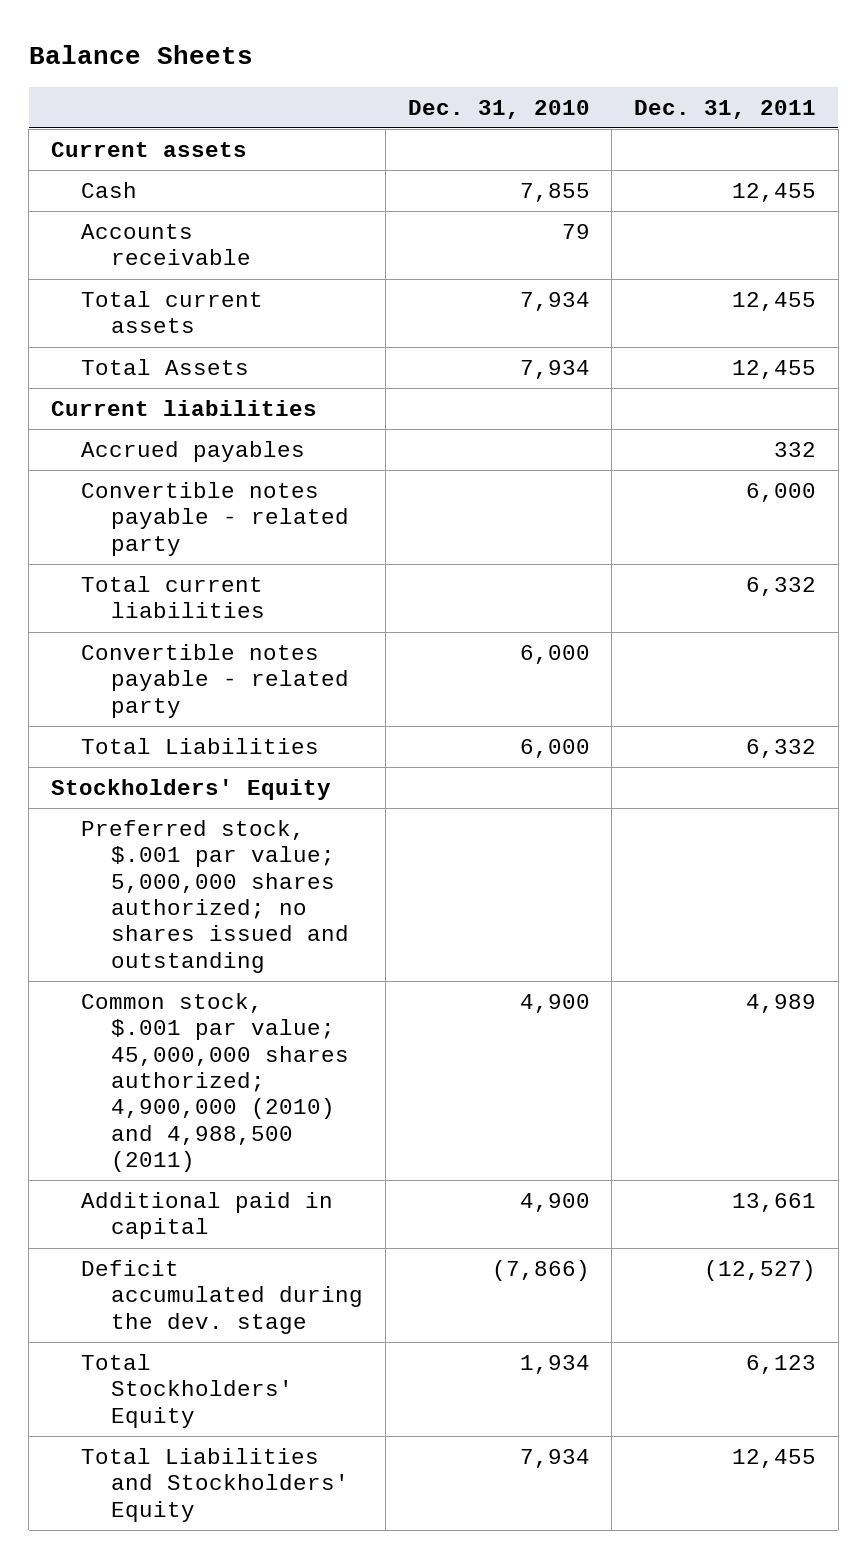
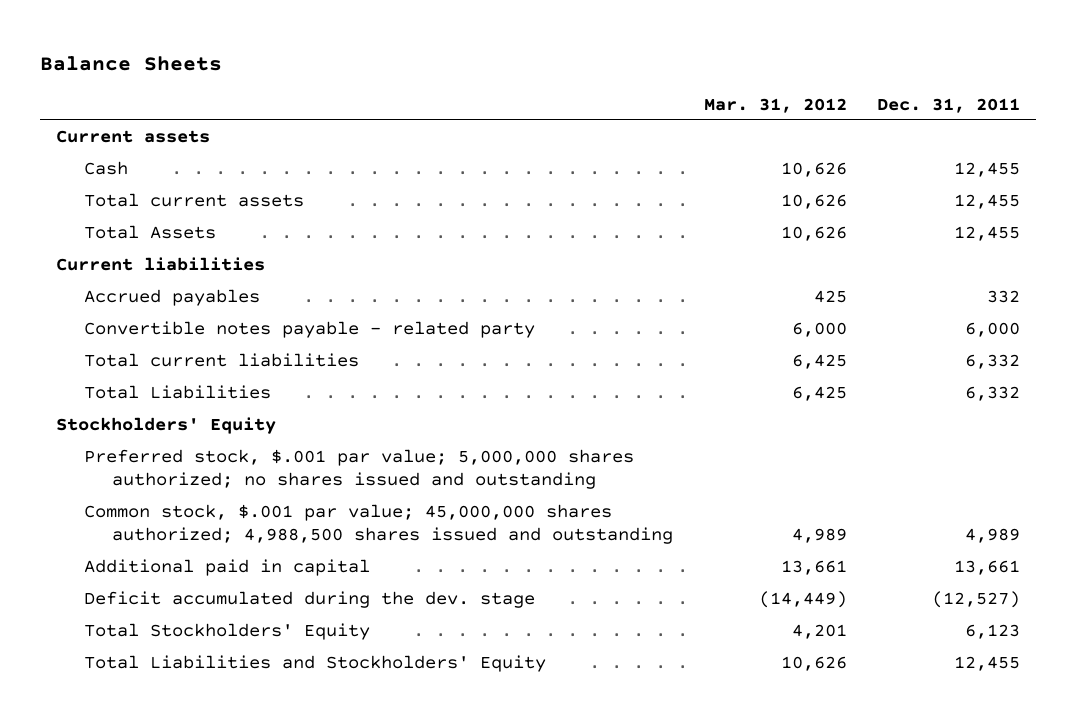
[407,99,590,119] Dec. 31, 2010 -> none
none -> [703,97,847,113] Mar. 31, 2012
[81,224,252,266] Accounts receivable -> none
[81,644,350,718] Convertible notes payable - related party -> none
[81,993,350,1173] Common stock, $.001 par value; 45,000,000 shares authorized; 4,900,000 (2010) and 4,988,500 (2011) -> [83,504,673,545] Common stock, $.001 par value; 45,000,000 shares authorized; 4,988,500 shares issued and outstanding

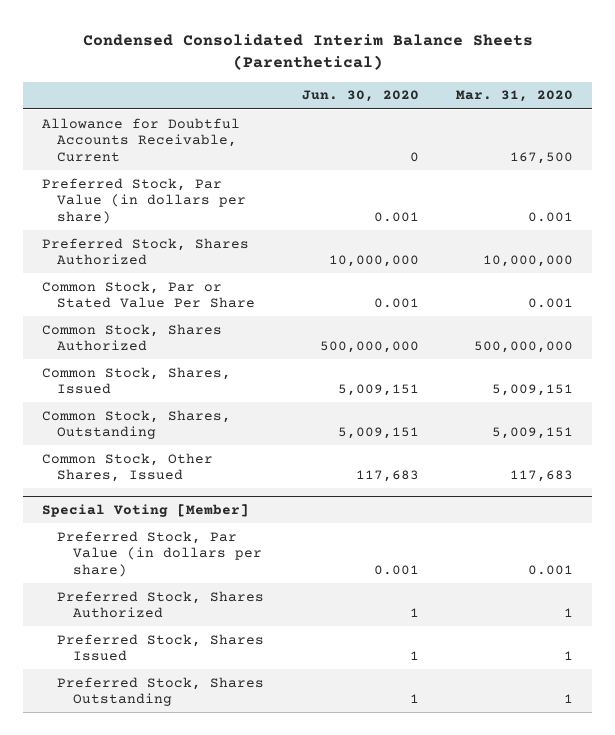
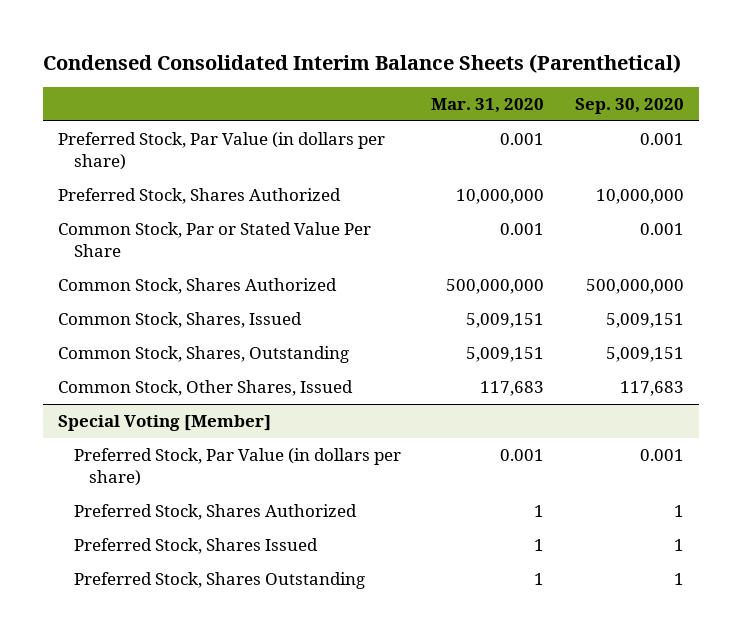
[301,90,419,103] Jun. 30, 2020 -> none
none -> [574,98,684,115] Sep. 30, 2020
[41,117,240,162] Allowance for Doubtful Accounts Receivable, Current -> none

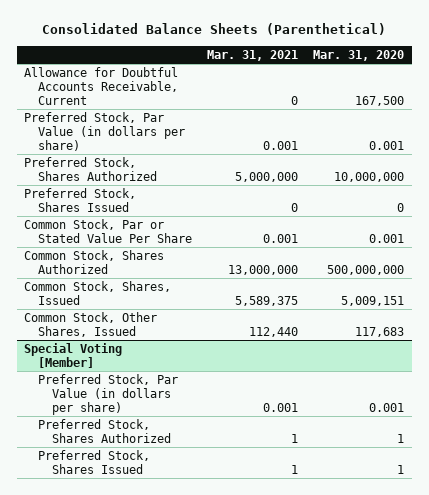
[43,53,682,73] Condensed Consolidated Interim Balance Sheets (Parenthetical) -> [42,23,387,36] Consolidated Balance Sheets (Parenthetical)
[574,98,684,115] Sep. 30, 2020 -> none
none -> [207,49,299,61] Mar. 31, 2021
none -> [24,66,179,105] Allowance for Doubtful Accounts Receivable, Current
none -> [24,187,137,212] Preferred Stock, Shares Issued
[58,346,350,364] Common Stock, Shares, Outstanding -> none
[73,572,365,590] Preferred Stock, Shares Outstanding -> none

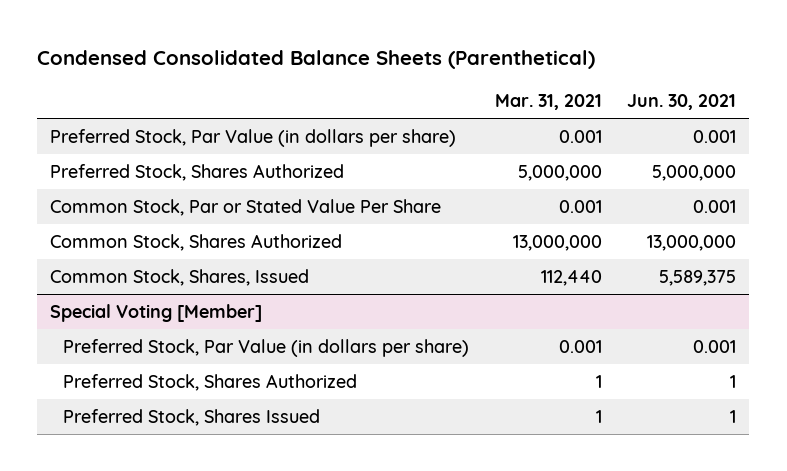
[42,23,387,36] Consolidated Balance Sheets (Parenthetical) -> [37,50,596,70] Condensed Consolidated Balance Sheets (Parenthetical)
[313,49,405,61] Mar. 31, 2020 -> none
none -> [627,94,737,111] Jun. 30, 2021
[24,66,179,105] Allowance for Doubtful Accounts Receivable, Current -> none
[24,187,137,212] Preferred Stock, Shares Issued -> none
[24,311,158,337] Common Stock, Other Shares, Issued -> none
[235,295,299,306] 5,589,375 -> [540,269,602,286] 112,440

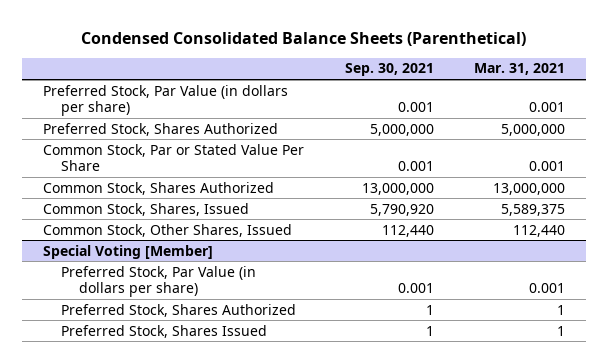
[627,94,737,111] Jun. 30, 2021 -> none
none -> [344,63,434,77] Sep. 30, 2021
[540,269,602,286] 112,440 -> [501,203,566,216] 5,589,375
none -> [42,223,292,237] Common Stock, Other Shares, Issued

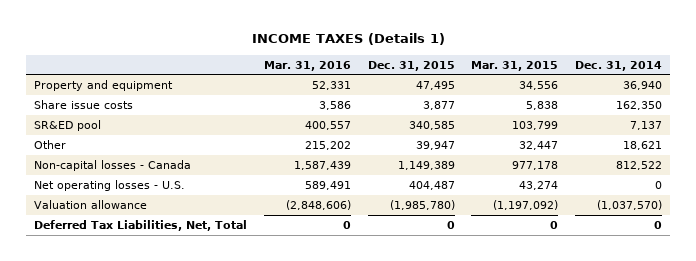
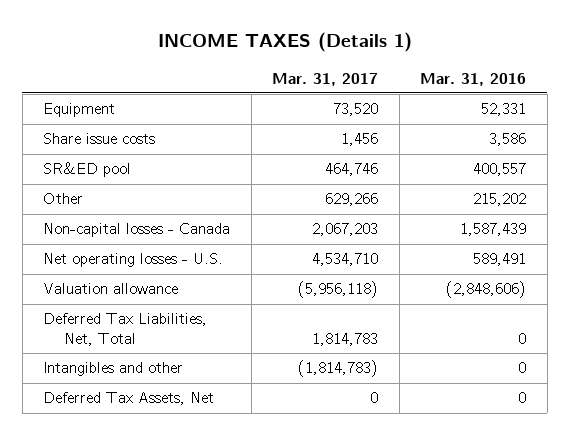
[367,60,455,71] Dec. 31, 2015 -> none
[471,60,559,71] Mar. 31, 2015 -> none
[574,60,662,71] Dec. 31, 2014 -> none
none -> [272,72,379,86] Mar. 31, 2017
[34,79,174,91] Property and equipment -> [43,103,116,118] Equipment
none -> [43,362,184,377] Intangibles and other
none -> [43,392,215,406] Deferred Tax Assets, Net

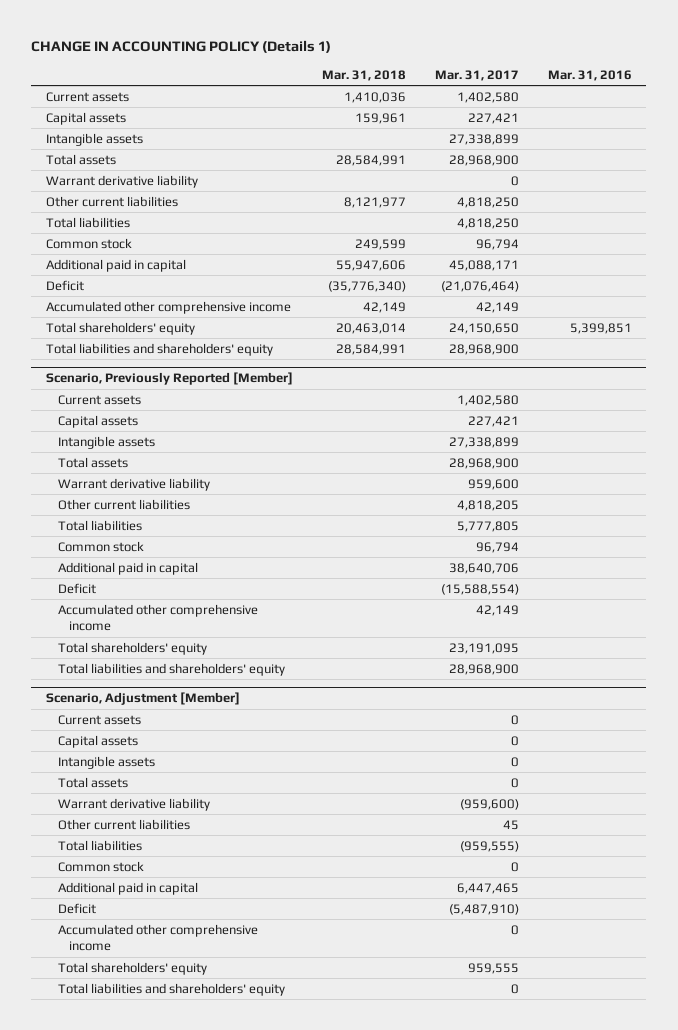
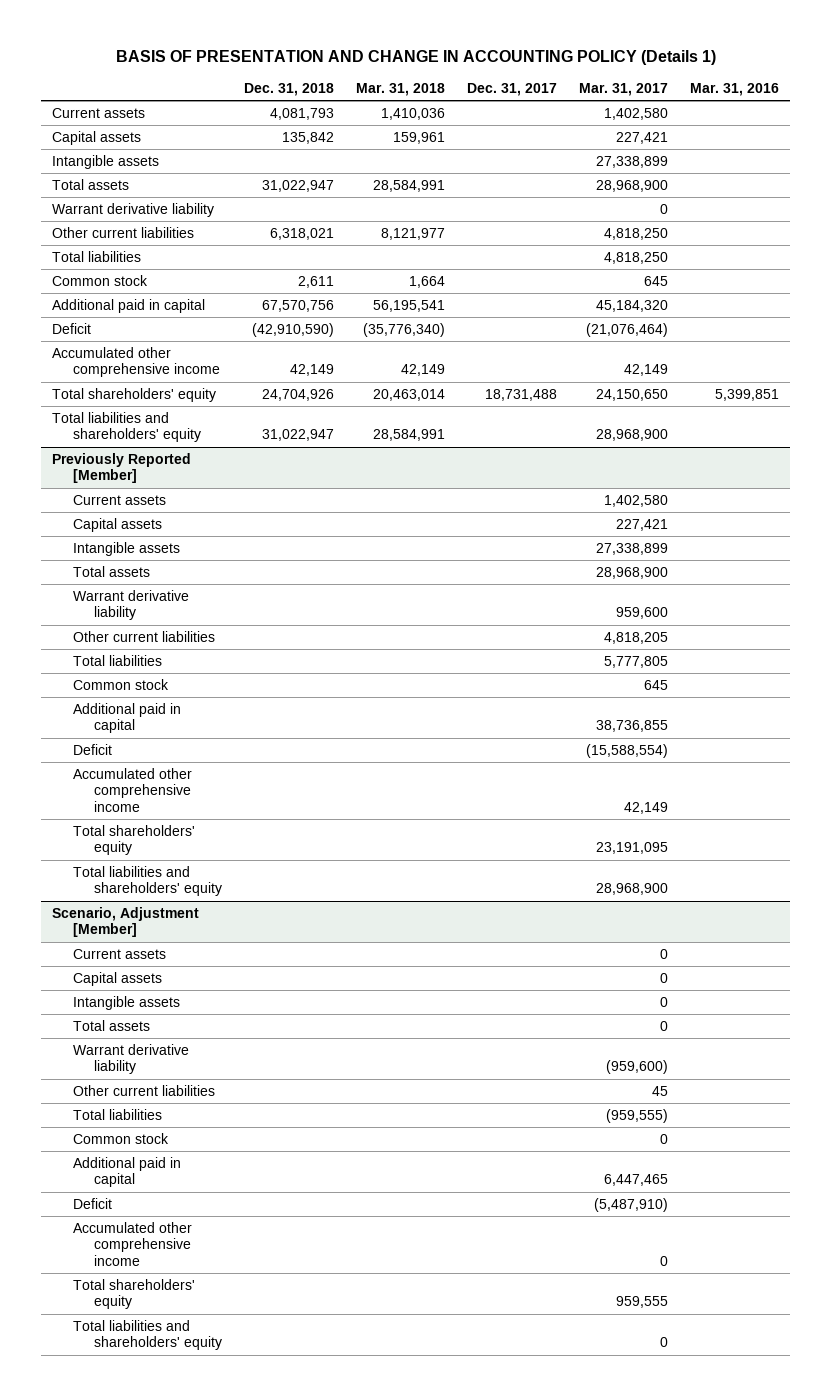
[31,40,332,54] CHANGE IN ACCOUNTING POLICY (Details 1) -> [115,50,716,66] BASIS OF PRESENTATION AND CHANGE IN ACCOUNTING POLICY (Details 1)
none -> [243,82,334,96] Dec. 31, 2018
none -> [467,82,558,96] Dec. 31, 2017
[354,238,406,250] 249,599 -> [409,275,446,288] 1,664
[475,238,519,250] 96,794 -> [644,275,669,286] 645
[335,259,406,271] 55,947,606 -> [373,299,446,312] 56,195,541
[448,259,519,271] 45,088,171 -> [596,299,669,312] 45,184,320
[45,372,293,386] Scenario, Previously Reported [Member] -> [51,452,191,484] Previously Reported [Member]
[475,541,519,553] 96,794 -> [644,679,669,690] 645
[448,562,519,574] 38,640,706 -> [596,720,669,733] 38,736,855

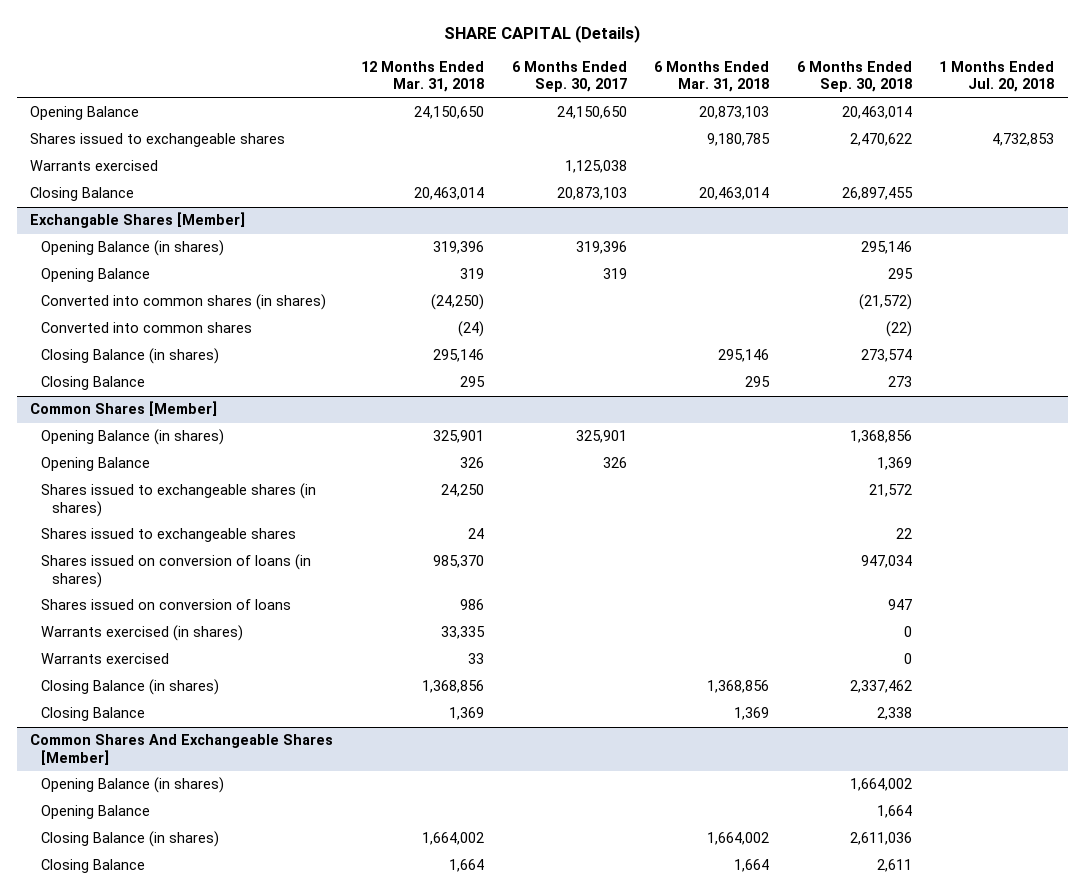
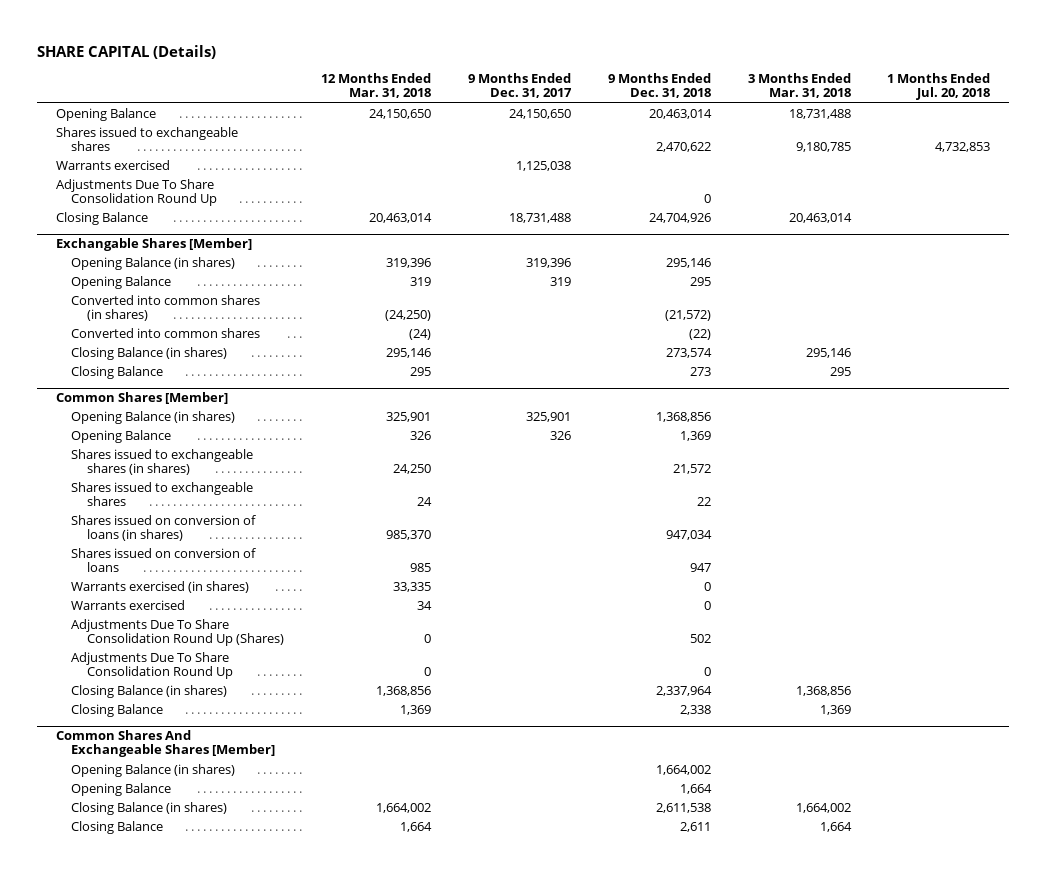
[511,60,627,93] 6 Months Ended Sep. 30, 2017 -> none
[654,60,770,93] 6 Months Ended Mar. 31, 2018 -> none
[796,60,912,93] 6 Months Ended Sep. 30, 2018 -> none
none -> [467,73,572,99] 9 Months Ended Dec. 31, 2017
none -> [607,73,711,99] 9 Months Ended Dec. 31, 2018
none -> [747,73,851,99] 3 Months Ended Mar. 31, 2018
none -> [55,178,218,207] Adjustments Due To Share Consolidation Round Up
[460,599,485,611] 986 -> [409,563,431,573] 985
[468,653,485,665] 33 -> [416,600,432,610] 34
none -> [71,618,284,647] Adjustments Due To Share Consolidation Round Up (Shares)
none -> [71,651,233,680] Adjustments Due To Share Consolidation Round Up

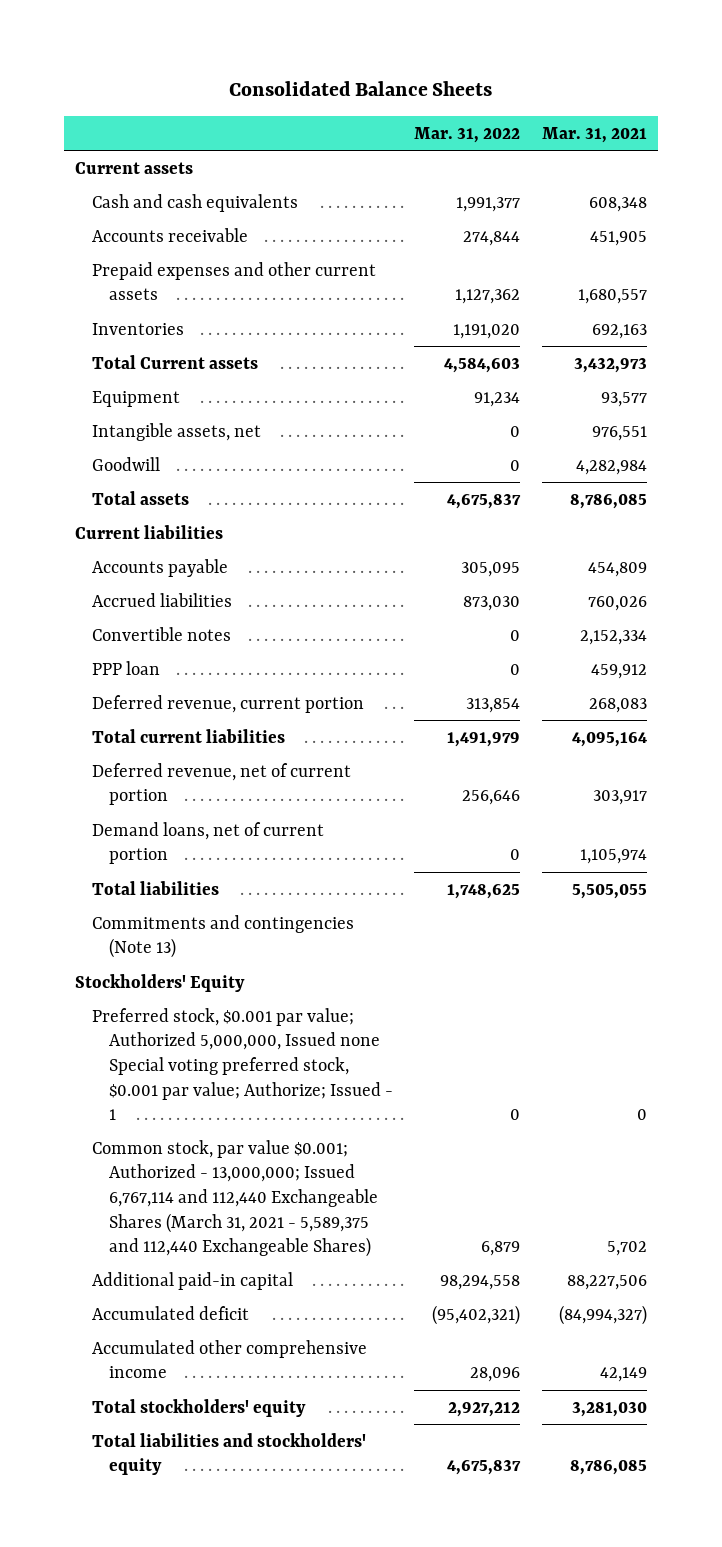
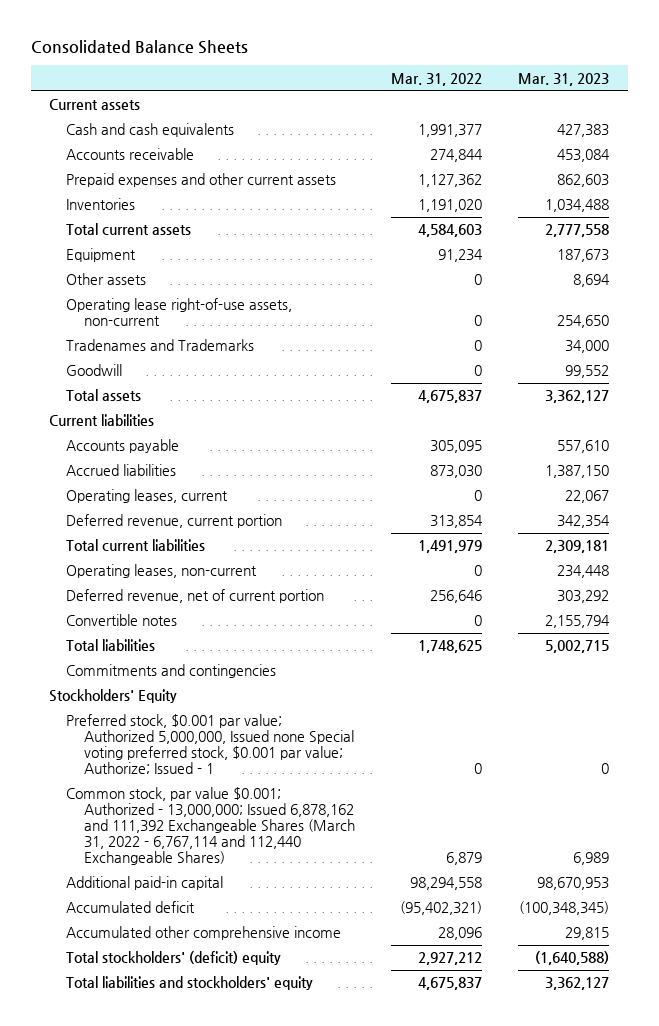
[542,126,648,143] Mar. 31, 2021 -> none
none -> [518,72,610,86] Mar. 31, 2023
[91,354,258,369] Total Current assets -> [66,223,192,236] Total current assets
[91,422,261,441] Intangible assets, net -> none
none -> [66,273,147,286] Other assets
none -> [66,298,293,327] Operating lease right-of-use assets, non-current
none -> [66,339,255,352] Tradenames and Trademarks
[91,660,160,675] PPP loan -> none
none -> [66,489,229,504] Operating leases, current
none -> [66,564,258,579] Operating leases, non-current
[91,821,324,865] Demand loans, net of current portion -> none
[91,626,231,641] Convertible notes -> [66,614,178,627] Convertible notes
[91,914,354,959] Commitments and contingencies (Note 13) -> [66,664,277,679] Commitments and contingencies
[91,1139,378,1258] Common stock, par value $0.001; Authorized - 13,000,000; Issued 6,767,114 and 112,440 Exchangeable Shares (March 31, 2021 - 5,589,375 and 112,440 Exchangeable Shares) -> [66,787,355,866] Common stock, par value $0.001; Authorized - 13,000,000; Issued 6,878,162 and 111,392 Exchangeable Shares (March 31, 2022 - 6,767,114 and 112,440 Exchangeable Shares)
[91,1398,306,1417] Total stockholders' equity -> [66,951,282,966] Total stockholders' (deficit) equity

